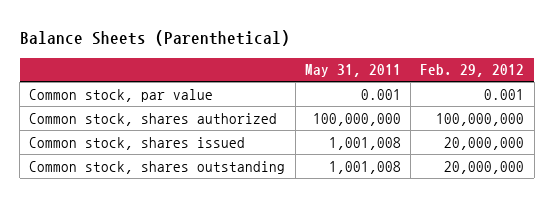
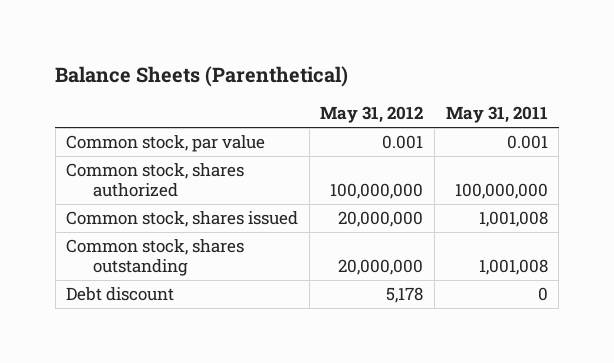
[420,64,525,78] Feb. 29, 2012 -> none
none -> [320,106,424,124] May 31, 2012
none -> [66,287,175,302] Debt discount

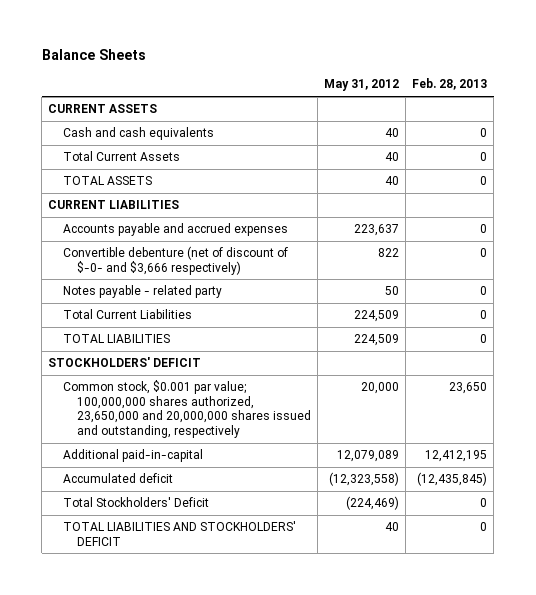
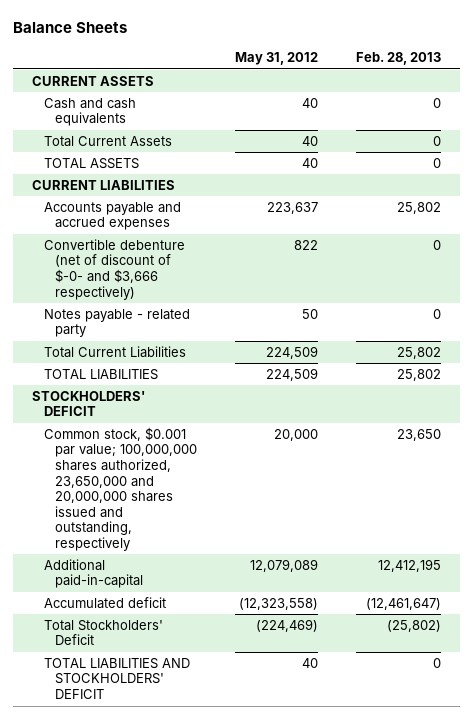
[480,224,488,234] 0 -> [397,201,442,214] 25,802
[480,310,488,320] 0 -> [397,346,442,359] 25,802
[480,334,488,344] 0 -> [397,368,442,381] 25,802
[417,472,488,487] (12,435,845) -> [366,597,442,610] (12,461,647)
[480,498,488,508] 0 -> [387,619,442,632] (25,802)

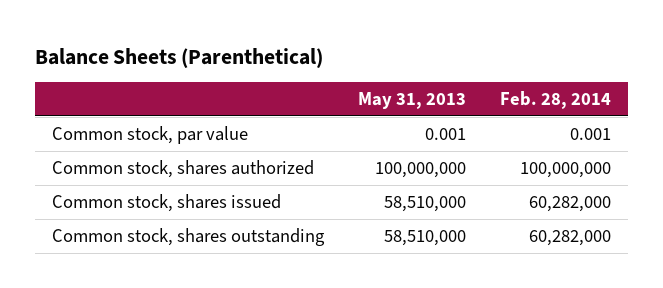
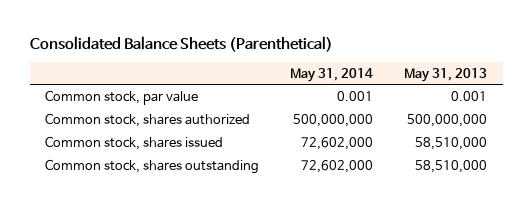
[35,47,324,68] Balance Sheets (Parenthetical) -> [29,36,333,53] Consolidated Balance Sheets (Parenthetical)
[499,91,611,110] Feb. 28, 2014 -> none
none -> [290,67,374,82] May 31, 2014
[374,161,466,178] 100,000,000 -> [407,113,488,127] 500,000,000

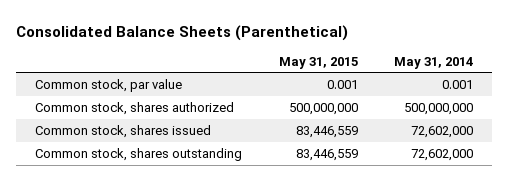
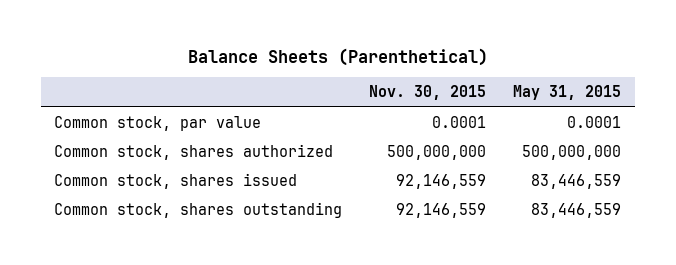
[16,24,349,41] Consolidated Balance Sheets (Parenthetical) -> [187,47,488,66] Balance Sheets (Parenthetical)
[394,56,474,69] May 31, 2014 -> none
none -> [369,85,487,101] Nov. 30, 2015
[326,79,358,89] 0.001 -> [567,115,622,128] 0.0001

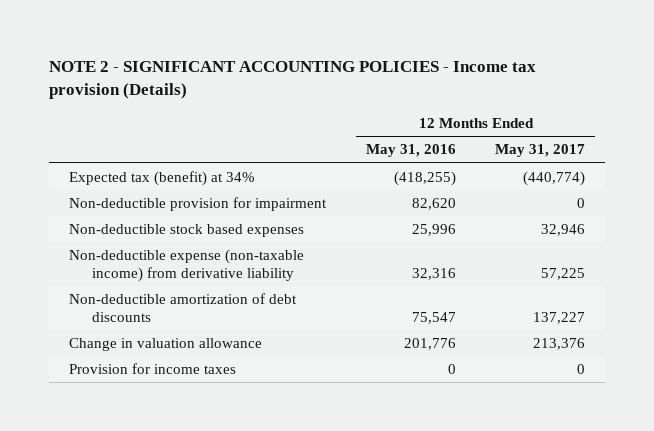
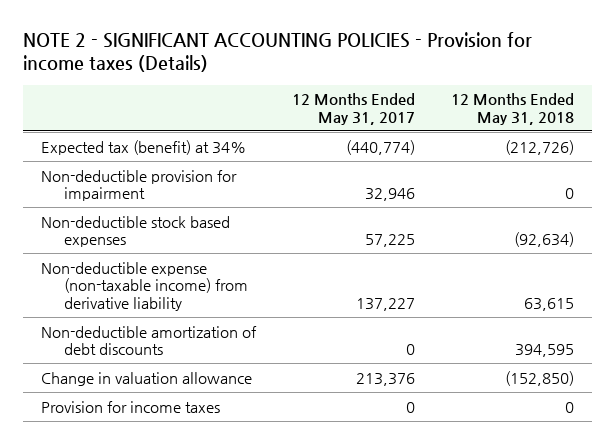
[48,60,536,100] NOTE 2 - SIGNIFICANT ACCOUNTING POLICIES - Income tax provision (Details) -> [22,32,532,73] NOTE 2 - SIGNIFICANT ACCOUNTING POLICIES - Provision for income taxes (Details)
[365,144,456,158] May 31, 2016 -> none
none -> [451,93,575,125] 12 Months Ended May 31, 2018
[577,197,586,208] 0 -> [364,188,415,202] 32,946
[541,223,586,236] 32,946 -> [364,234,415,248] 57,225
[541,268,586,281] 57,225 -> [355,297,415,311] 137,227
[533,312,586,325] 137,227 -> [405,344,415,356] 0

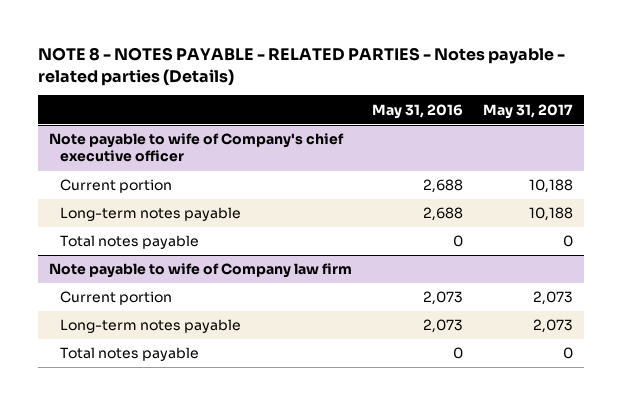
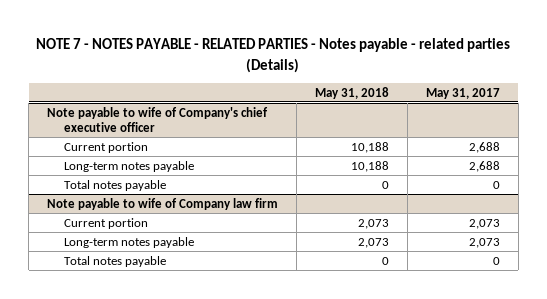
[38,46,566,86] NOTE 8 - NOTES PAYABLE - RELATED PARTIES - Notes payable - related parties (Details) -> [36,38,511,73] NOTE 7 - NOTES PAYABLE - RELATED PARTIES - Notes payable - related parties (Details)
[372,103,464,119] May 31, 2016 -> none
none -> [314,86,389,99] May 31, 2018
[529,179,574,194] 10,188 -> [468,141,500,153] 2,688
[529,207,574,222] 10,188 -> [468,160,500,172] 2,688

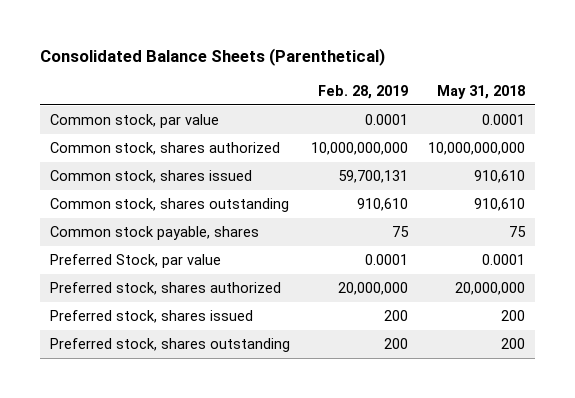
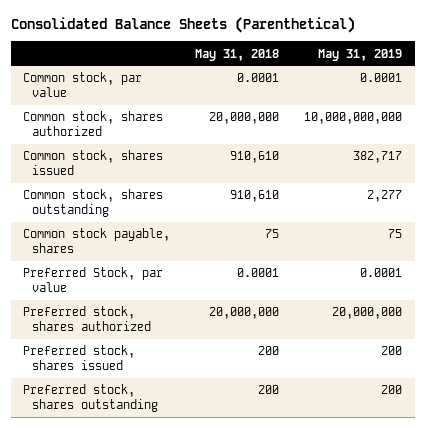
[317,84,408,99] Feb. 28, 2019 -> none
none -> [318,48,403,61] May 31, 2019
[428,142,526,156] 10,000,000,000 -> [209,112,280,125] 20,000,000

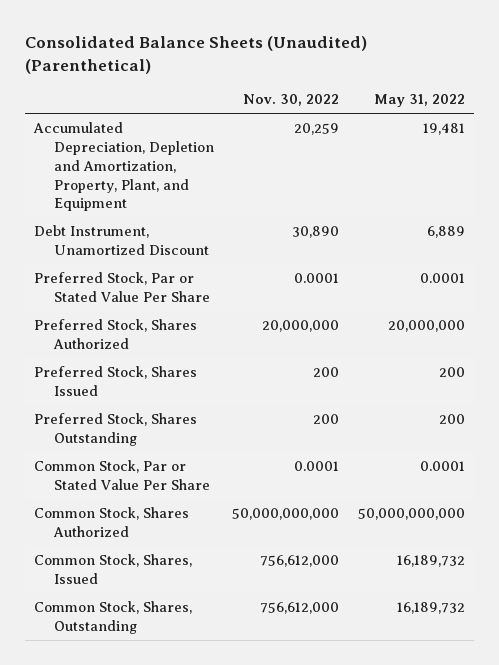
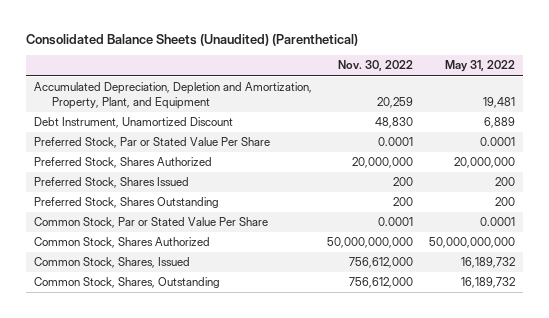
[292,226,340,239] 30,890 -> [375,117,414,129] 48,830

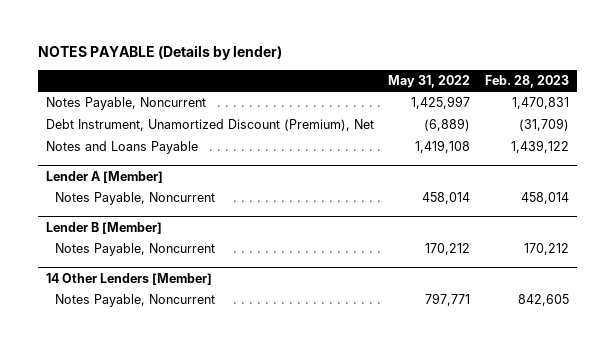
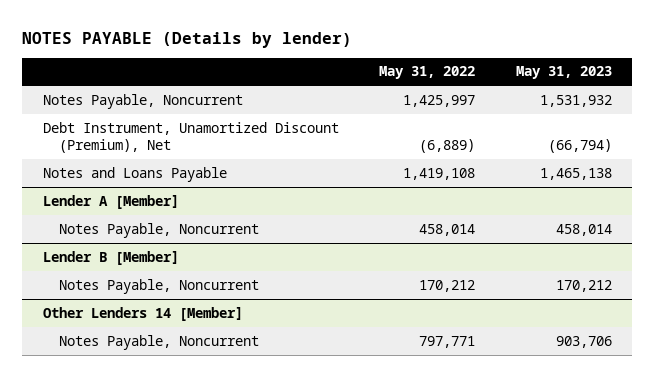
[485,75,570,89] Feb. 28, 2023 -> none
none -> [515,66,612,80] May 31, 2023
[45,272,212,285] 14 Other Lenders [Member] -> [42,306,243,321] Other Lenders 14 [Member]

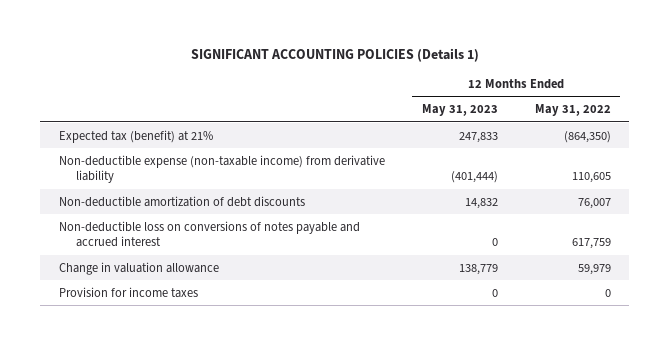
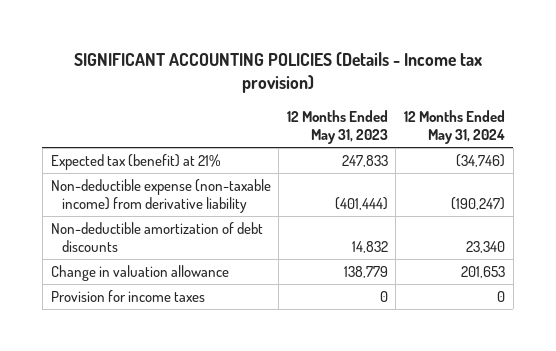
[190,48,479,63] SIGNIFICANT ACCOUNTING POLICIES (Details 1) -> [73,51,482,93] SIGNIFICANT ACCOUNTING POLICIES (Details - Income tax provision)
[534,104,611,117] May 31, 2022 -> none
none -> [404,109,506,145] 12 Months Ended May 31, 2024
[58,220,360,248] Non-deductible loss on conversions of notes payable and accrued interest -> none

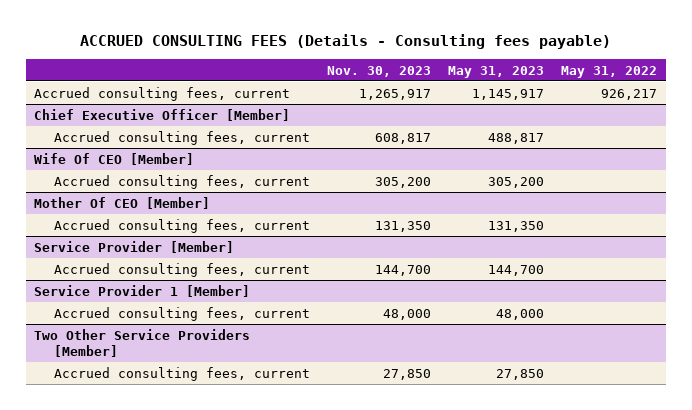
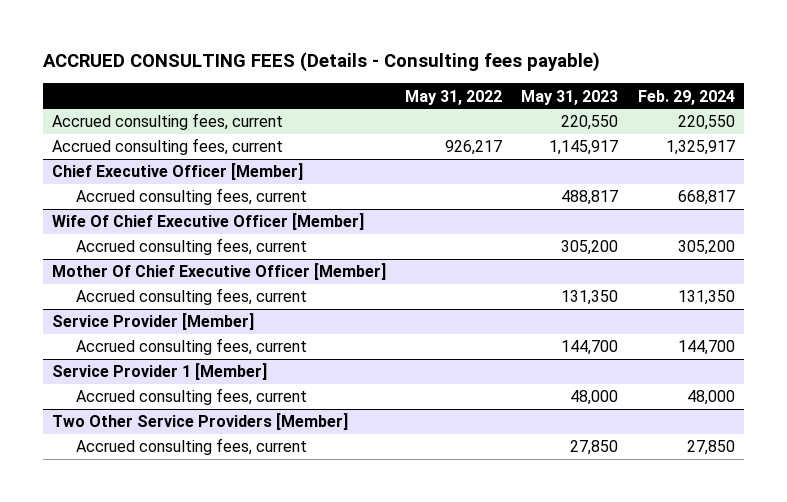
[326,65,431,77] Nov. 30, 2023 -> none
none -> [637,89,735,105] Feb. 29, 2024
none -> [52,113,284,131] Accrued consulting fees, current
[34,152,195,165] Wife Of CEO [Member] -> [52,213,365,231] Wife Of Chief Executive Officer [Member]
[34,196,211,209] Mother Of CEO [Member] -> [52,263,387,281] Mother Of Chief Executive Officer [Member]

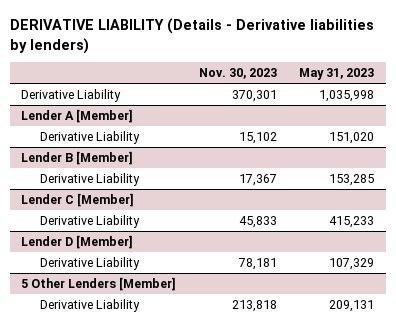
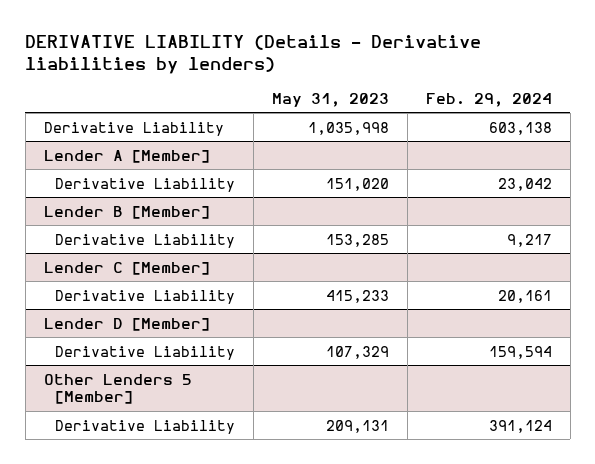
[198,68,277,80] Nov. 30, 2023 -> none
none -> [425,92,552,107] Feb. 29, 2024
[21,277,177,292] 5 Other Lenders [Member] -> [43,373,192,404] Other Lenders 5 [Member]

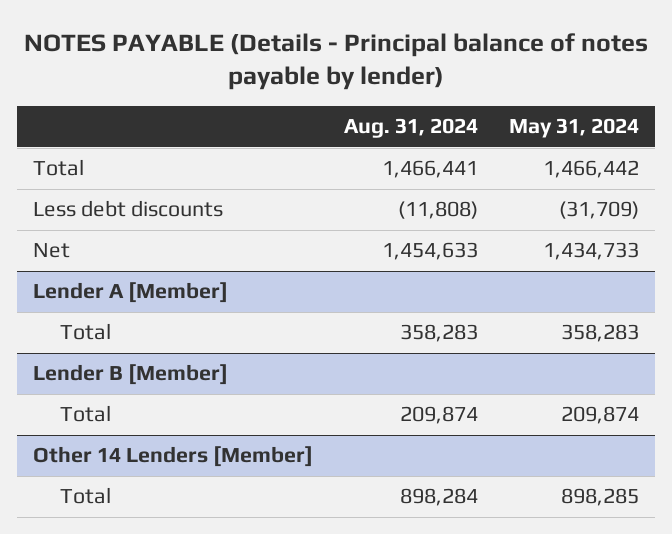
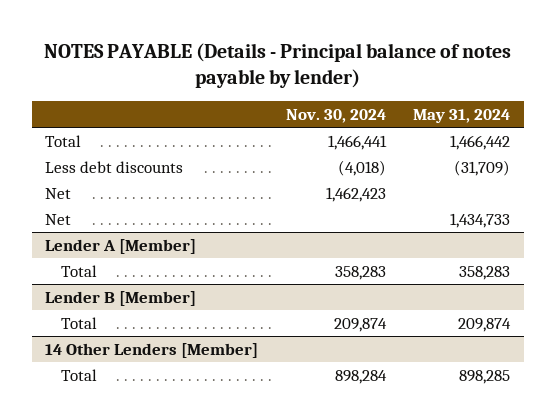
[344,118,479,139] Aug. 31, 2024 -> none
none -> [285,109,386,124] Nov. 30, 2024
none -> [45,187,72,199] Net
[32,446,313,468] Other 14 Lenders [Member] -> [45,342,259,358] 14 Other Lenders [Member]

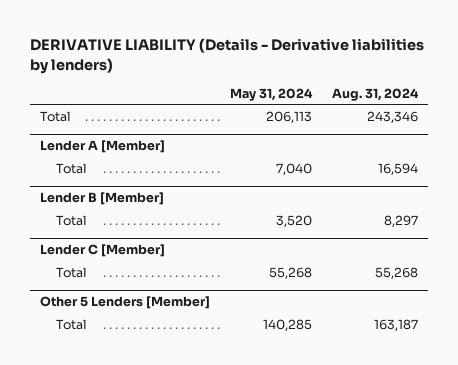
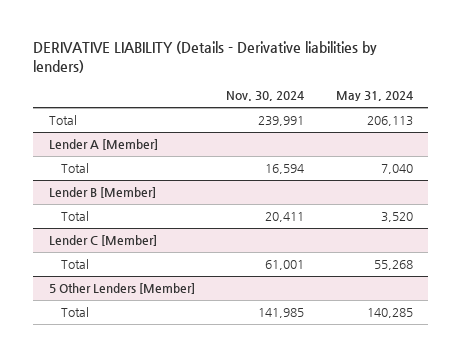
[332,87,420,101] Aug. 31, 2024 -> none
none -> [226,91,305,102] Nov. 30, 2024
[40,296,211,310] Other 5 Lenders [Member] -> [48,283,195,295] 5 Other Lenders [Member]

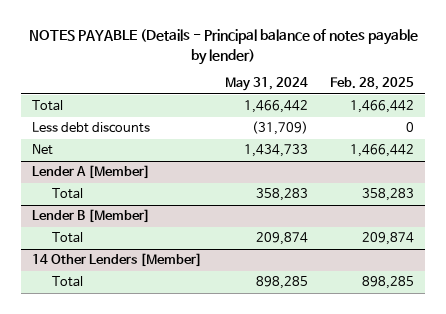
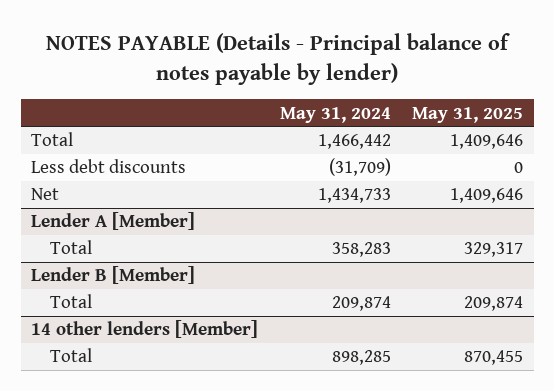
[329,77,414,91] Feb. 28, 2025 -> none
none -> [412,106,524,123] May 31, 2025
[32,253,203,268] 14 Other Lenders [Member] -> [31,320,259,339] 14 other lenders [Member]

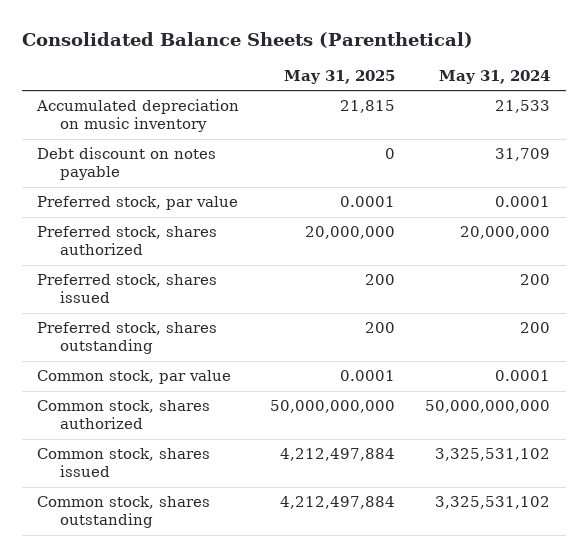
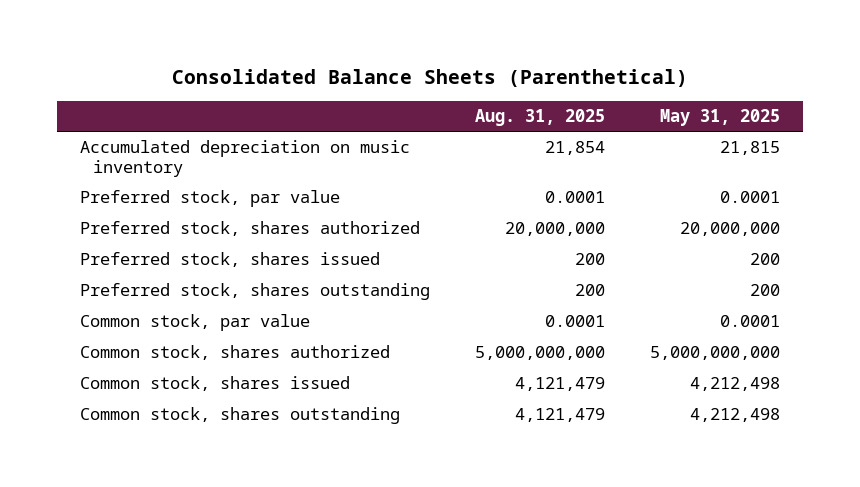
[439,69,551,84] May 31, 2024 -> none
none -> [474,108,605,126] Aug. 31, 2025
[37,147,217,181] Debt discount on notes payable -> none
[269,400,395,414] 50,000,000,000 -> [649,346,780,361] 5,000,000,000
[279,448,395,462] 4,212,497,884 -> [689,377,780,392] 4,212,498
[279,496,395,510] 4,212,497,884 -> [689,408,780,423] 4,212,498

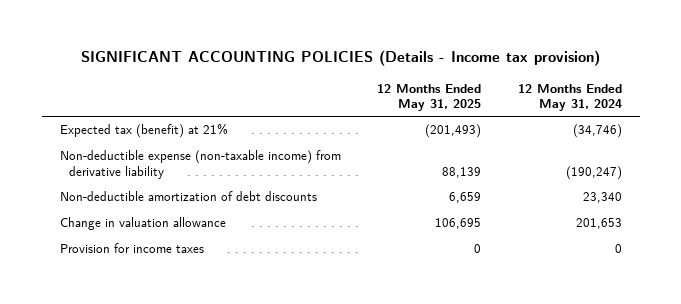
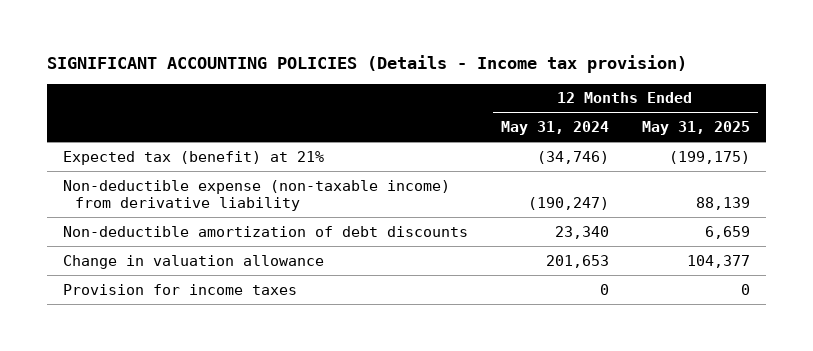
[425,124,482,139] (201,493) -> [668,150,750,164] (199,175)
[435,218,482,230] 106,695 -> [686,254,750,268] 104,377

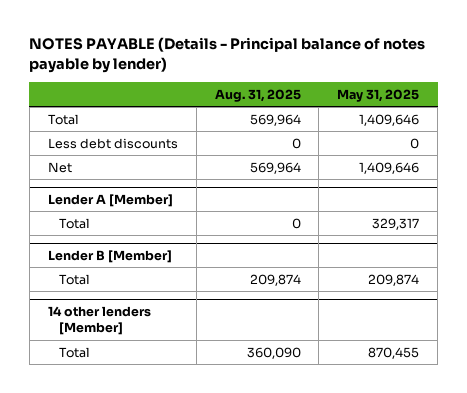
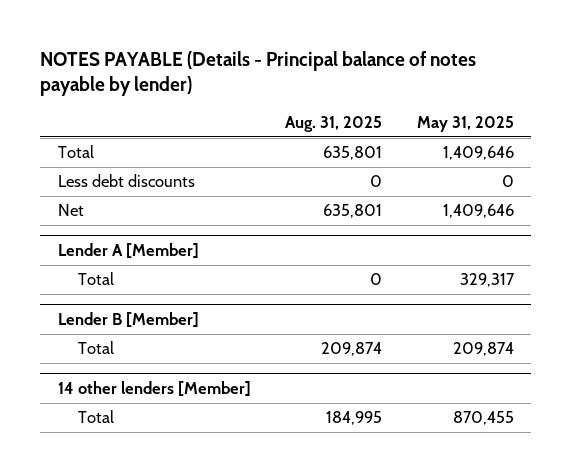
[249,113,301,126] 569,964 -> [323,146,383,161] 635,801
[249,161,301,174] 569,964 -> [323,204,383,219] 635,801
[246,346,301,359] 360,090 -> [326,411,383,426] 184,995

